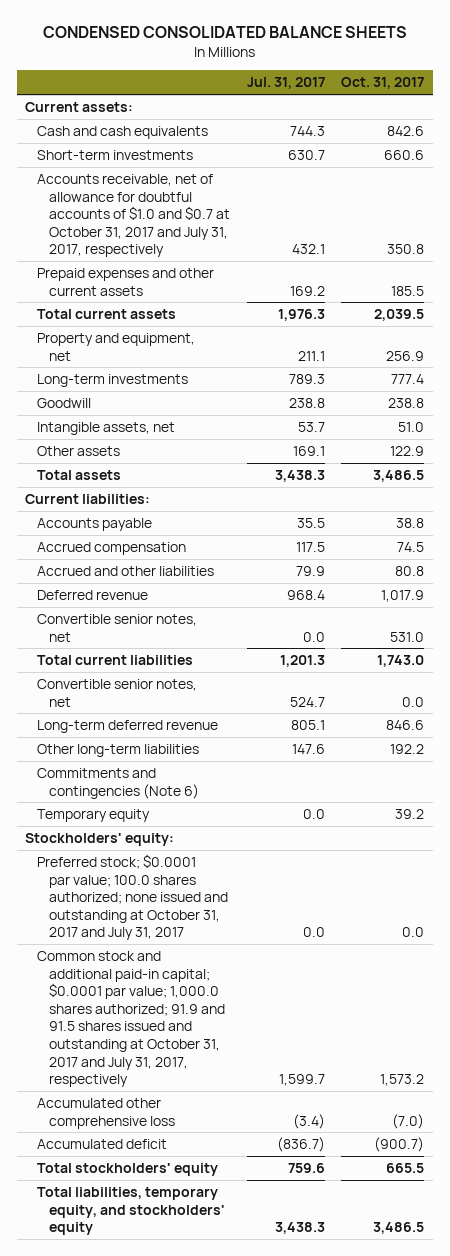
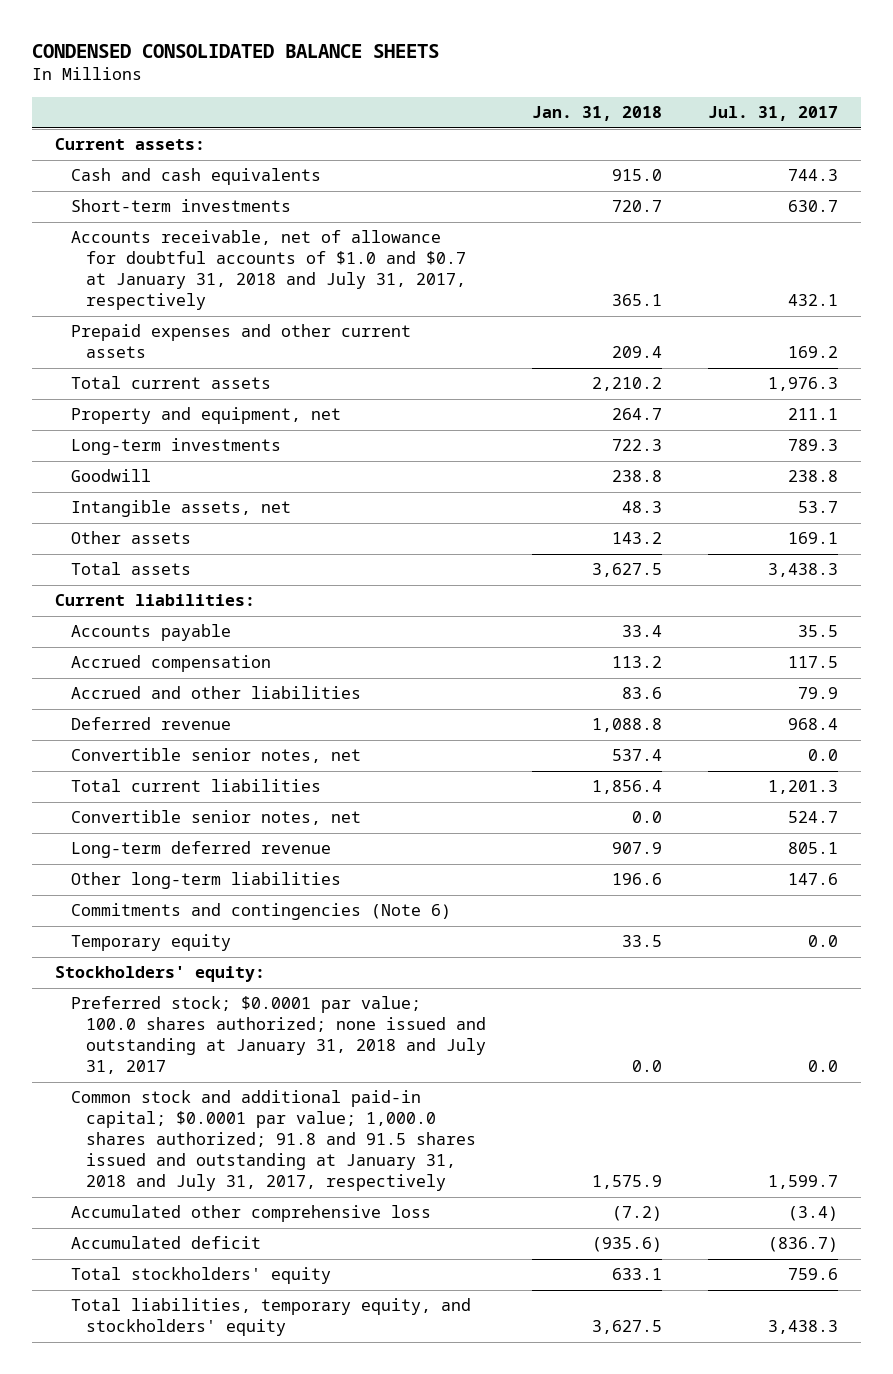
[341,77,425,90] Oct. 31, 2017 -> none
none -> [531,106,662,122] Jan. 31, 2018
[36,173,230,258] Accounts receivable, net of allowance for doubtful accounts of $1.0 and $0.7 at October 31, 2017 and July 31, 2017, respectively -> [70,230,466,311] Accounts receivable, net of allowance for doubtful accounts of $1.0 and $0.7 at January 31, 2018 and July 31, 2017, respectively
[36,853,228,941] Preferred stock; $0.0001 par value; 100.0 shares authorized; none issued and outstanding at October 31, 2017 and July 31, 2017 -> [70,996,486,1075] Preferred stock; $0.0001 par value; 100.0 shares authorized; none issued and outstanding at January 31, 2018 and July 31, 2017
[36,950,225,1088] Common stock and additional paid-in capital; $0.0001 par value; 1,000.0 shares authorized; 91.9 and 91.5 shares issued and outstanding at October 31, 2017 and July 31, 2017, respectively -> [70,1090,476,1192] Common stock and additional paid-in capital; $0.0001 par value; 1,000.0 shares authorized; 91.8 and 91.5 shares issued and outstanding at January 31, 2018 and July 31, 2017, respectively

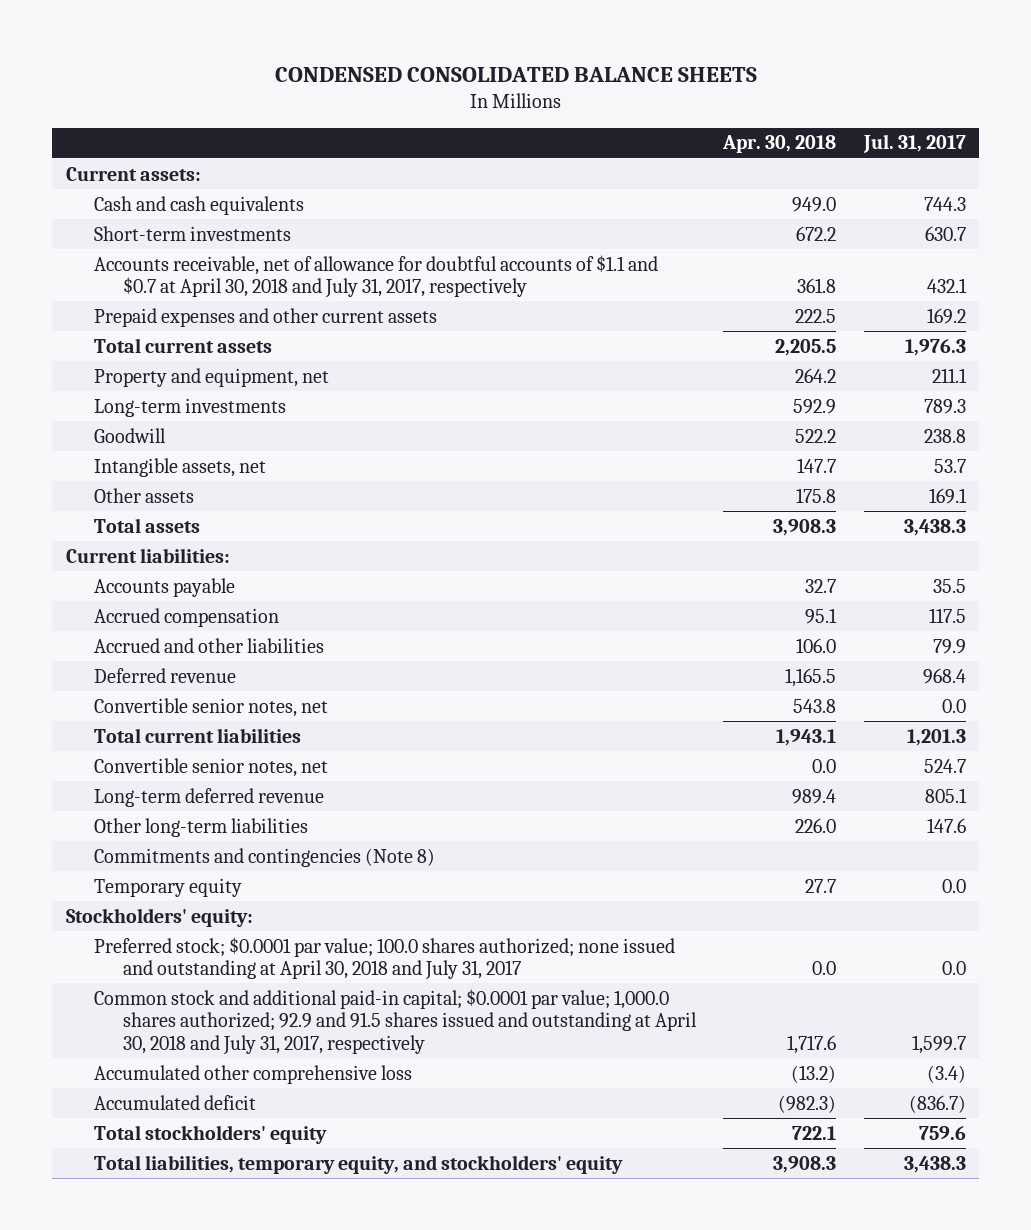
[531,106,662,122] Jan. 31, 2018 -> none
none -> [722,135,837,154] Apr. 30, 2018
[70,230,466,311] Accounts receivable, net of allowance for doubtful accounts of $1.0 and $0.7 at January 31, 2018 and July 31, 2017, respectively -> [94,254,659,299] Accounts receivable, net of allowance for doubtful accounts of $1.1 and $0.7 at April 30, 2018 and July 31, 2017, respectively
[70,903,451,921] Commitments and contingencies (Note 6) -> [94,847,436,867] Commitments and contingencies (Note 8)
[70,996,486,1075] Preferred stock; $0.0001 par value; 100.0 shares authorized; none issued and outstanding at January 31, 2018 and July 31, 2017 -> [94,936,676,981] Preferred stock; $0.0001 par value; 100.0 shares authorized; none issued and outstanding at April 30, 2018 and July 31, 2017
[70,1090,476,1192] Common stock and additional paid-in capital; $0.0001 par value; 1,000.0 shares authorized; 91.8 and 91.5 shares issued and outstanding at January 31, 2018 and July 31, 2017, respectively -> [94,988,697,1055] Common stock and additional paid-in capital; $0.0001 par value; 1,000.0 shares authorized; 92.9 and 91.5 shares issued and outstanding at April 30, 2018 and July 31, 2017, respectively

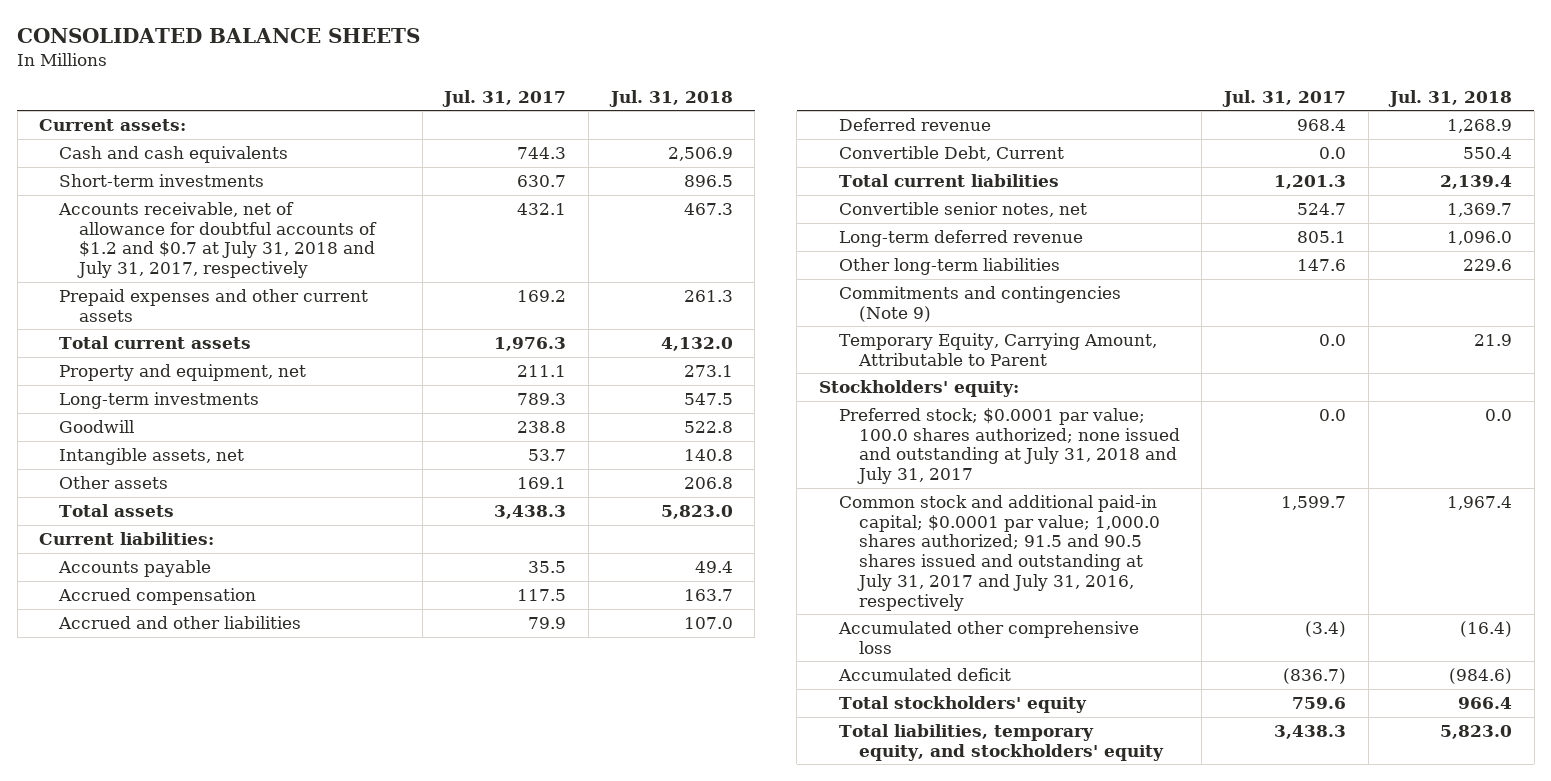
[274,67,757,83] CONDENSED CONSOLIDATED BALANCE SHEETS -> [17,28,421,44] CONSOLIDATED BALANCE SHEETS
[722,135,837,154] Apr. 30, 2018 -> none
none -> [608,89,733,107] Jul. 31, 2018
[94,254,659,299] Accounts receivable, net of allowance for doubtful accounts of $1.1 and $0.7 at April 30, 2018 and July 31, 2017, respectively -> [58,201,378,279] Accounts receivable, net of allowance for doubtful accounts of $1.2 and $0.7 at July 31, 2018 and July 31, 2017, respectively
[94,697,329,717] Convertible senior notes, net -> [838,145,1064,161] Convertible Debt, Current
[94,847,436,867] Commitments and contingencies (Note 8) -> [838,285,1121,322] Commitments and contingencies (Note 9)
[94,877,243,897] Temporary equity -> [838,332,1157,366] Temporary Equity, Carrying Amount, Attributable to Parent
[94,936,676,981] Preferred stock; $0.0001 par value; 100.0 shares authorized; none issued and outstanding at April 30, 2018 and July 31, 2017 -> [838,407,1180,485] Preferred stock; $0.0001 par value; 100.0 shares authorized; none issued and outstanding at July 31, 2018 and July 31, 2017
[94,988,697,1055] Common stock and additional paid-in capital; $0.0001 par value; 1,000.0 shares authorized; 92.9 and 91.5 shares issued and outstanding at April 30, 2018 and July 31, 2017, respectively -> [838,494,1160,611] Common stock and additional paid-in capital; $0.0001 par value; 1,000.0 shares authorized; 91.5 and 90.5 shares issued and outstanding at July 31, 2017 and July 31, 2016, respectively

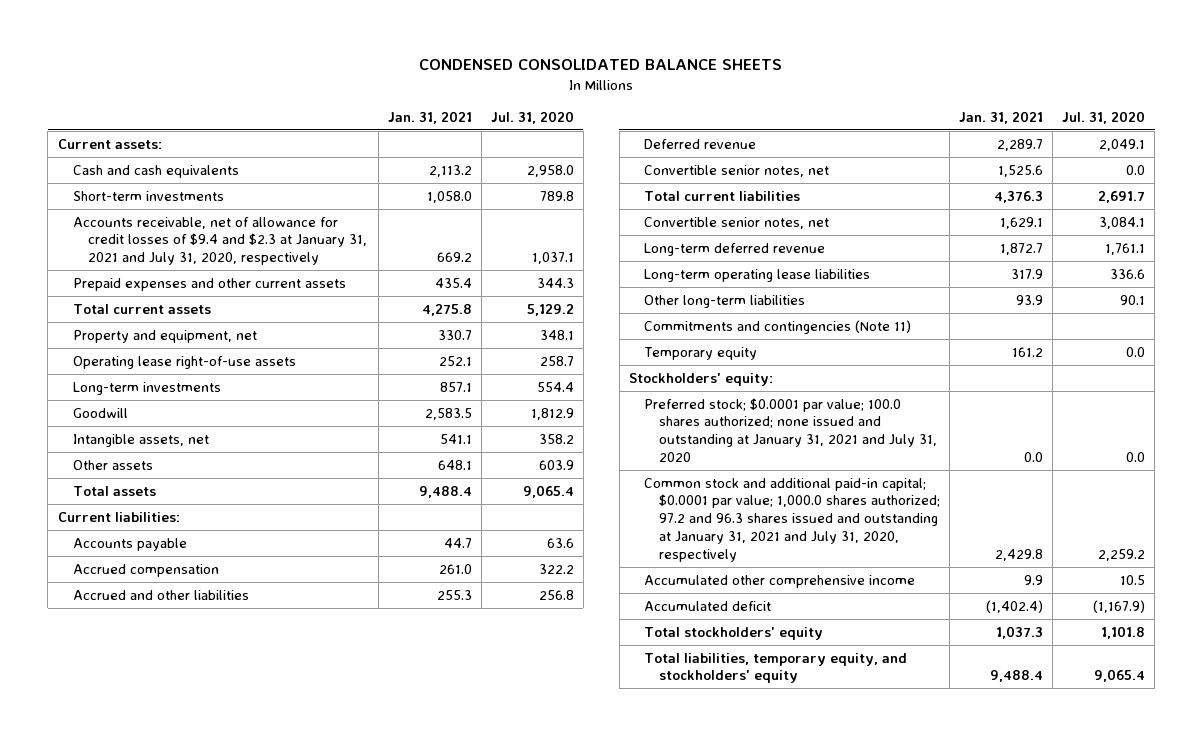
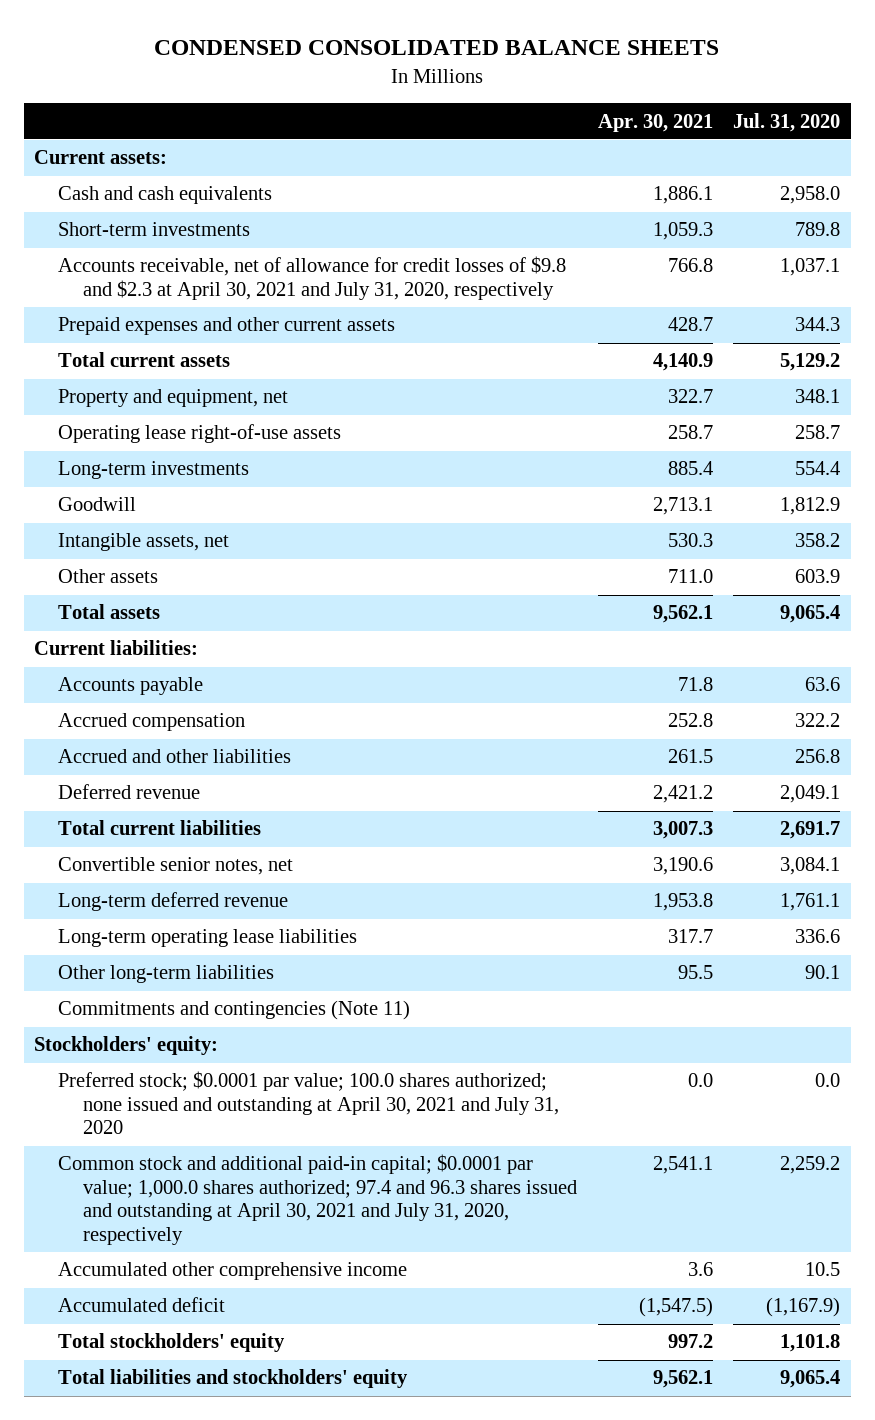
[387,110,472,124] Jan. 31, 2021 -> none
none -> [597,113,713,132] Apr. 30, 2021
[72,216,367,266] Accounts receivable, net of allowance for credit losses of $9.4 and $2.3 at January 31, 2021 and July 31, 2020, respectively -> [58,256,567,300] Accounts receivable, net of allowance for credit losses of $9.8 and $2.3 at April 30, 2021 and July 31, 2020, respectively
[643,164,829,177] Convertible senior notes, net -> none
[643,346,757,360] Temporary equity -> none
[643,397,937,463] Preferred stock; $0.0001 par value; 100.0 shares authorized; none issued and outstanding at January 31, 2021 and July 31, 2020 -> [58,1071,559,1135] Preferred stock; $0.0001 par value; 100.0 shares authorized; none issued and outstanding at April 30, 2021 and July 31, 2020
[643,477,940,562] Common stock and additional paid-in capital; $0.0001 par value; 1,000.0 shares authorized; 97.2 and 96.3 shares issued and outstanding at January 31, 2021 and July 31, 2020, respectively -> [58,1154,577,1245] Common stock and additional paid-in capital; $0.0001 par value; 1,000.0 shares authorized; 97.4 and 96.3 shares issued and outstanding at April 30, 2021 and July 31, 2020, respectively
[643,652,907,684] Total liabilities, temporary equity, and stockholders' equity -> [58,1369,409,1389] Total liabilities and stockholders' equity

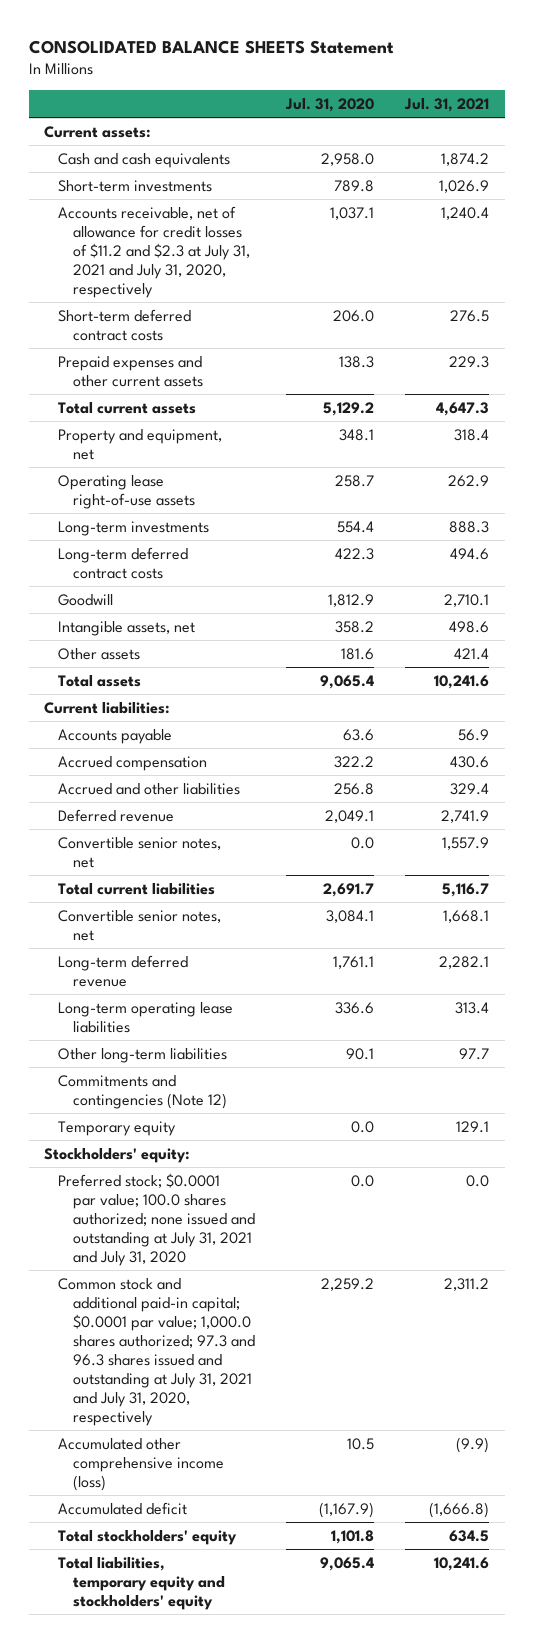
[154,40,720,56] CONDENSED CONSOLIDATED BALANCE SHEETS -> [28,40,394,55] CONSOLIDATED BALANCE SHEETS Statement
[597,113,713,132] Apr. 30, 2021 -> none
none -> [404,98,490,113] Jul. 31, 2021
[58,256,567,300] Accounts receivable, net of allowance for credit losses of $9.8 and $2.3 at April 30, 2021 and July 31, 2020, respectively -> [58,205,250,298] Accounts receivable, net of allowance for credit losses of $11.2 and $2.3 at July 31, 2021 and July 31, 2020, respectively
none -> [58,308,192,341] Short-term deferred contract costs
[795,317,841,332] 344.3 -> [338,355,374,368] 138.3
none -> [58,546,189,579] Long-term deferred contract costs
[795,569,841,584] 603.9 -> [340,647,374,660] 181.6
none -> [58,836,222,868] Convertible senior notes, net
[58,1000,411,1021] Commitments and contingencies (Note 11) -> [58,1074,227,1109] Commitments and contingencies (Note 12)
none -> [58,1120,177,1136] Temporary equity
[58,1071,559,1135] Preferred stock; $0.0001 par value; 100.0 shares authorized; none issued and outstanding at April 30, 2021 and July 31, 2020 -> [58,1172,255,1266] Preferred stock; $0.0001 par value; 100.0 shares authorized; none issued and outstanding at July 31, 2021 and July 31, 2020
[58,1154,577,1245] Common stock and additional paid-in capital; $0.0001 par value; 1,000.0 shares authorized; 97.4 and 96.3 shares issued and outstanding at April 30, 2021 and July 31, 2020, respectively -> [58,1277,255,1426] Common stock and additional paid-in capital; $0.0001 par value; 1,000.0 shares authorized; 97.3 and 96.3 shares issued and outstanding at July 31, 2021 and July 31, 2020, respectively
[58,1262,408,1281] Accumulated other comprehensive income -> [58,1437,224,1491] Accumulated other comprehensive income (loss)
[58,1369,409,1389] Total liabilities and stockholders' equity -> [58,1556,225,1610] Total liabilities, temporary equity and stockholders' equity

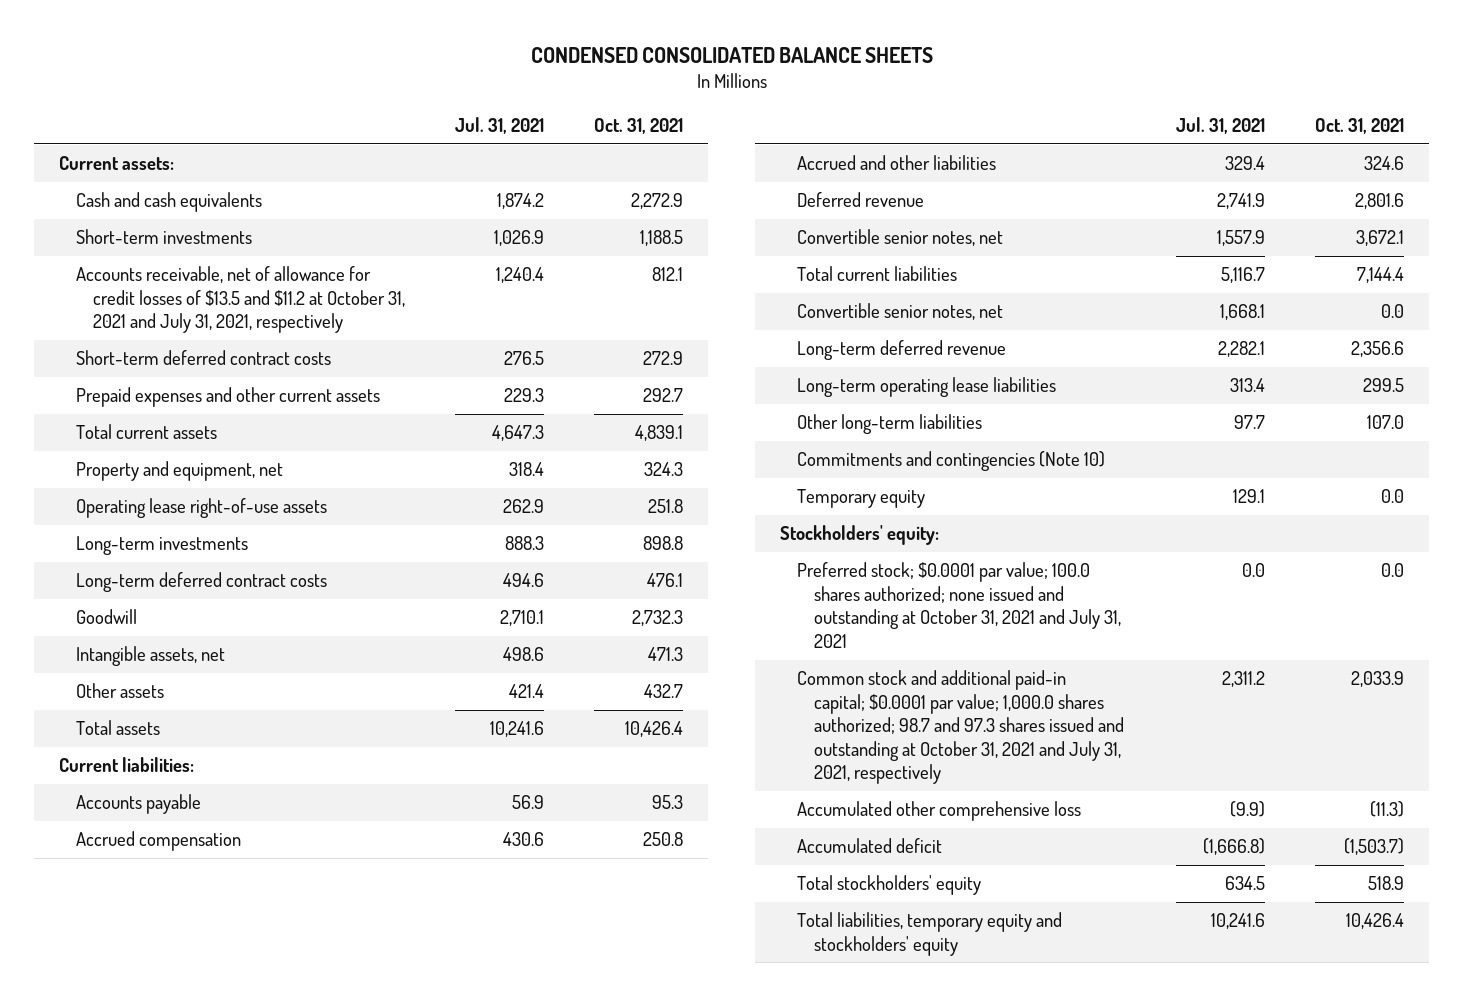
[28,40,394,55] CONSOLIDATED BALANCE SHEETS Statement -> [530,47,933,64] CONDENSED CONSOLIDATED BALANCE SHEETS
[284,98,374,113] Jul. 31, 2020 -> none
none -> [594,118,684,135] Oct. 31, 2021
[58,205,250,298] Accounts receivable, net of allowance for credit losses of $11.2 and $2.3 at July 31, 2021 and July 31, 2020, respectively -> [76,266,406,334] Accounts receivable, net of allowance for credit losses of $13.5 and $11.2 at October 31, 2021 and July 31, 2021, respectively
[58,1074,227,1109] Commitments and contingencies (Note 12) -> [796,451,1105,472] Commitments and contingencies (Note 10)
[58,1172,255,1266] Preferred stock; $0.0001 par value; 100.0 shares authorized; none issued and outstanding at July 31, 2021 and July 31, 2020 -> [796,562,1121,648] Preferred stock; $0.0001 par value; 100.0 shares authorized; none issued and outstanding at October 31, 2021 and July 31, 2021
[58,1277,255,1426] Common stock and additional paid-in capital; $0.0001 par value; 1,000.0 shares authorized; 97.3 and 96.3 shares issued and outstanding at July 31, 2021 and July 31, 2020, respectively -> [796,670,1124,785] Common stock and additional paid-in capital; $0.0001 par value; 1,000.0 shares authorized; 98.7 and 97.3 shares issued and outstanding at October 31, 2021 and July 31, 2021, respectively
[58,1437,224,1491] Accumulated other comprehensive income (loss) -> [796,801,1081,822] Accumulated other comprehensive loss

